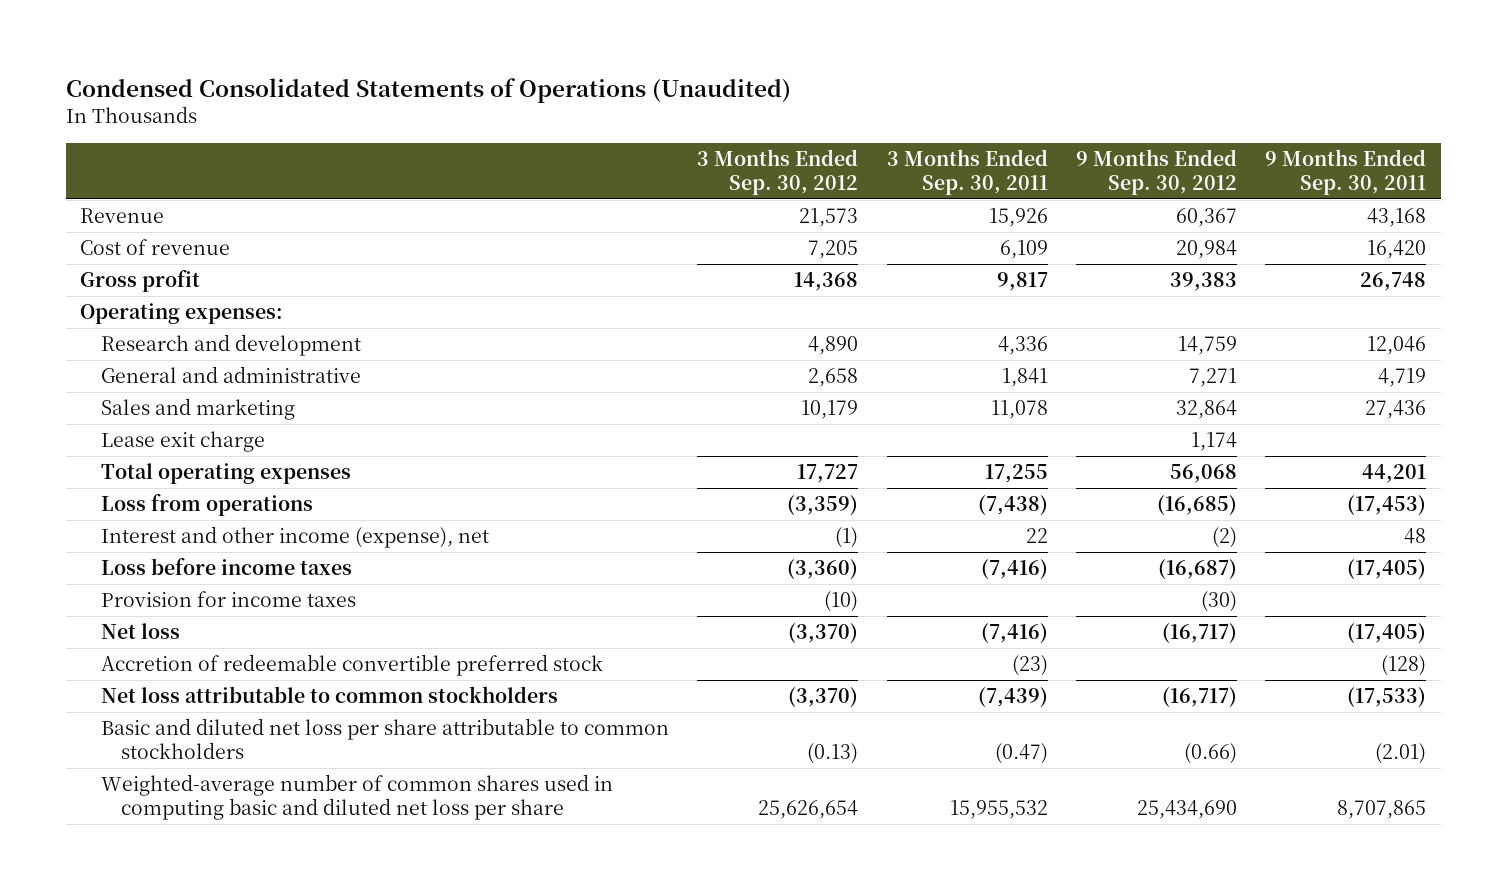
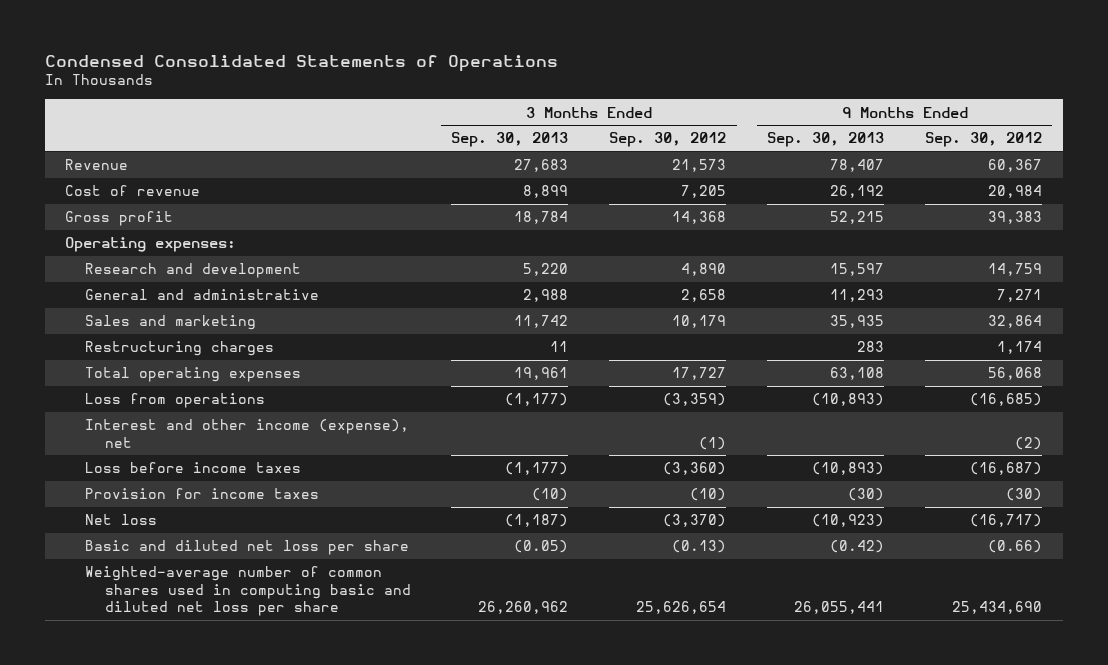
[66,77,792,103] Condensed Consolidated Statements of Operations (Unaudited) -> [44,54,558,72] Condensed Consolidated Statements of Operations
[886,148,1048,196] 3 Months Ended Sep. 30, 2011 -> none
[1265,148,1427,196] 9 Months Ended Sep. 30, 2011 -> none
none -> [451,132,569,148] Sep. 30, 2013
none -> [767,132,885,148] Sep. 30, 2013
[100,431,265,453] Lease exit charge -> [85,341,275,357] Restructuring charges
[100,654,603,677] Accretion of redeemable convertible preferred stock -> none
[100,686,558,704] Net loss attributable to common stockholders -> none
[100,718,669,760] Basic and diluted net loss per share attributable to common stockholders -> [85,540,410,556] Basic and diluted net loss per share

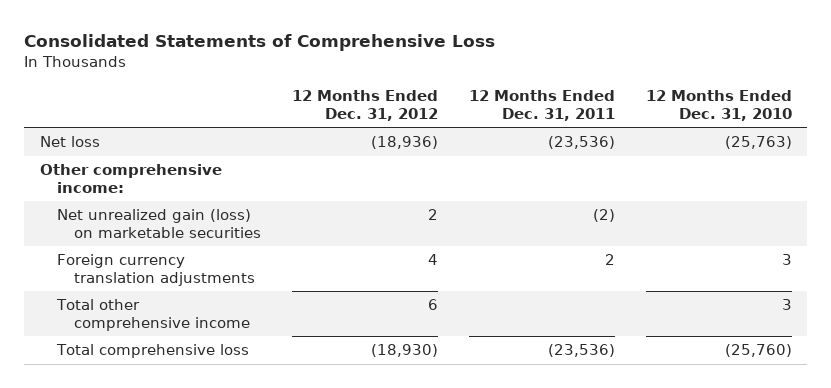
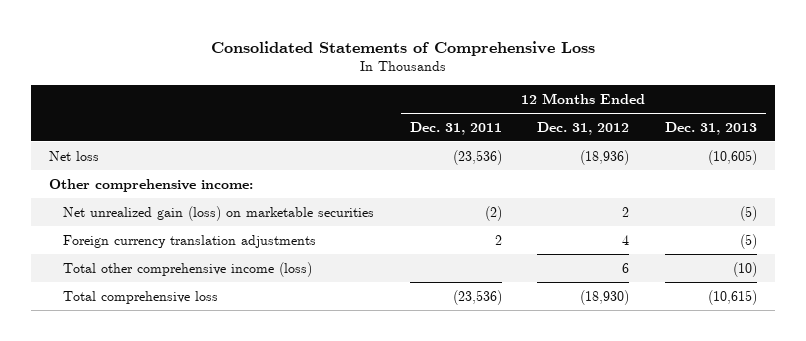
[645,90,792,121] 12 Months Ended Dec. 31, 2010 -> none
none -> [664,121,757,135] Dec. 31, 2013
[55,299,251,331] Total other comprehensive income -> [62,261,312,277] Total other comprehensive income (loss)

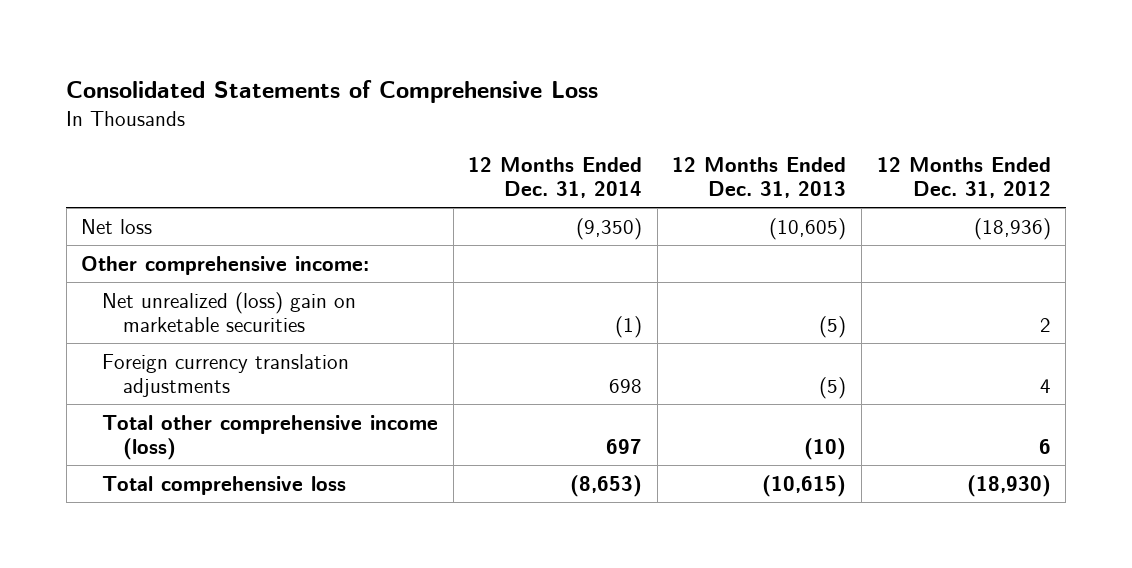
[409,121,502,135] Dec. 31, 2011 -> none
none -> [468,157,643,199] 12 Months Ended Dec. 31, 2014
[62,205,374,221] Net unrealized gain (loss) on marketable securities -> [101,291,356,332] Net unrealized (loss) gain on marketable securities

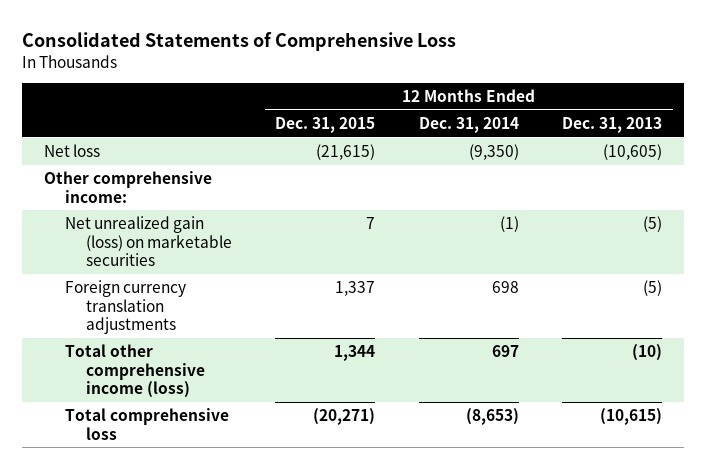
[876,157,1051,199] 12 Months Ended Dec. 31, 2012 -> none
none -> [275,117,376,134] Dec. 31, 2015
[101,291,356,332] Net unrealized (loss) gain on marketable securities -> [65,216,233,267] Net unrealized gain (loss) on marketable securities

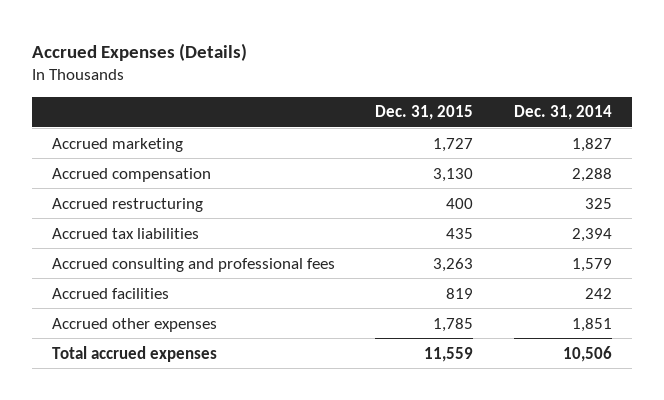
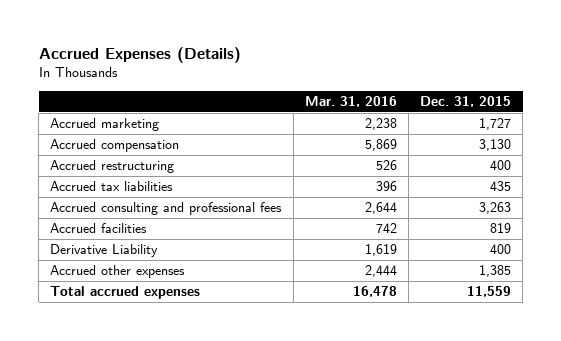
[513,105,612,121] Dec. 31, 2014 -> none
none -> [304,95,397,107] Mar. 31, 2016
none -> [50,244,159,258] Derivative Liability
[433,317,474,332] 1,785 -> [478,265,511,278] 1,385

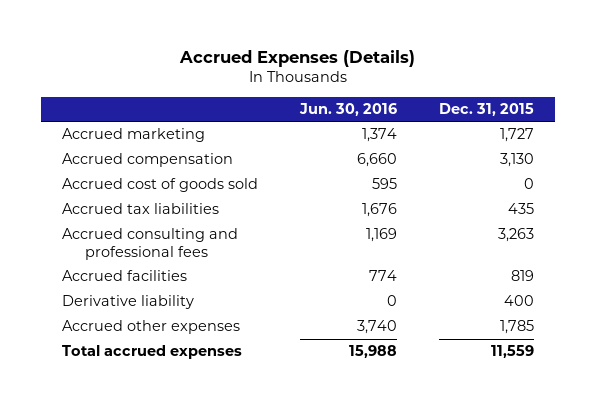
[304,95,397,107] Mar. 31, 2016 -> none
none -> [299,102,398,116] Jun. 30, 2016
[50,160,175,174] Accrued restructuring -> none
none -> [61,178,258,193] Accrued cost of goods sold
[50,244,159,258] Derivative Liability -> [61,295,194,310] Derivative liability
[478,265,511,278] 1,385 -> [500,320,535,335] 1,785

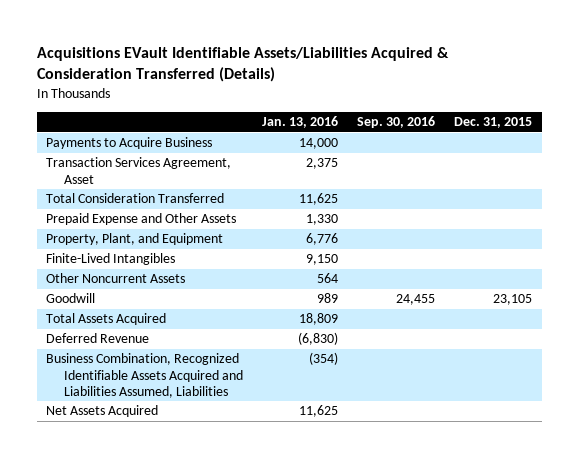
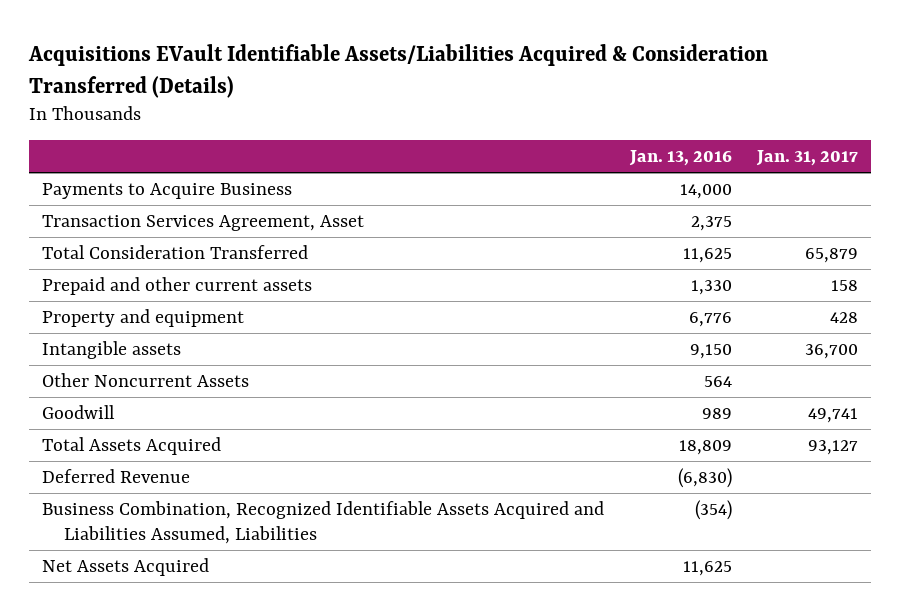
[357,116,436,129] Sep. 30, 2016 -> none
[454,117,533,129] Dec. 31, 2015 -> none
none -> [756,150,859,167] Jan. 31, 2017
[46,213,237,226] Prepaid Expense and Other Assets -> [42,276,313,295] Prepaid and other current assets
[46,233,224,246] Property, Plant, and Equipment -> [42,308,245,327] Property and equipment
[46,253,176,266] Finite-Lived Intangibles -> [42,340,182,359] Intangible assets

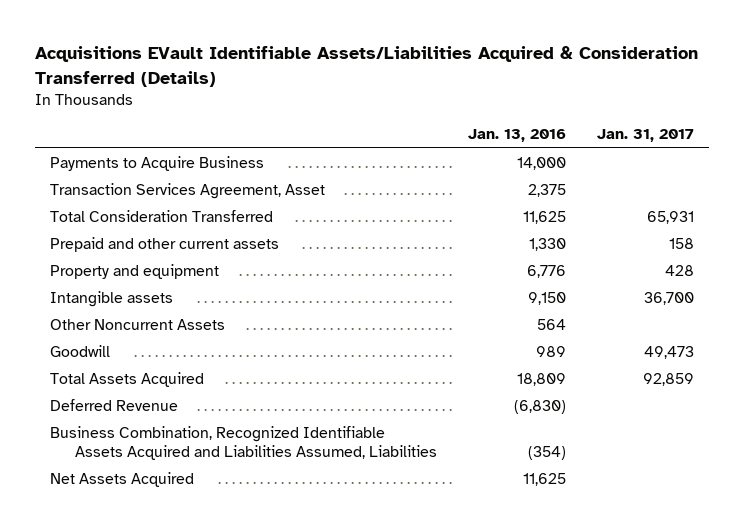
[805,247,859,263] 65,879 -> [646,210,694,224] 65,931
[808,407,859,423] 49,741 -> [643,345,694,359] 49,473
[808,439,859,455] 93,127 -> [642,372,694,386] 92,859

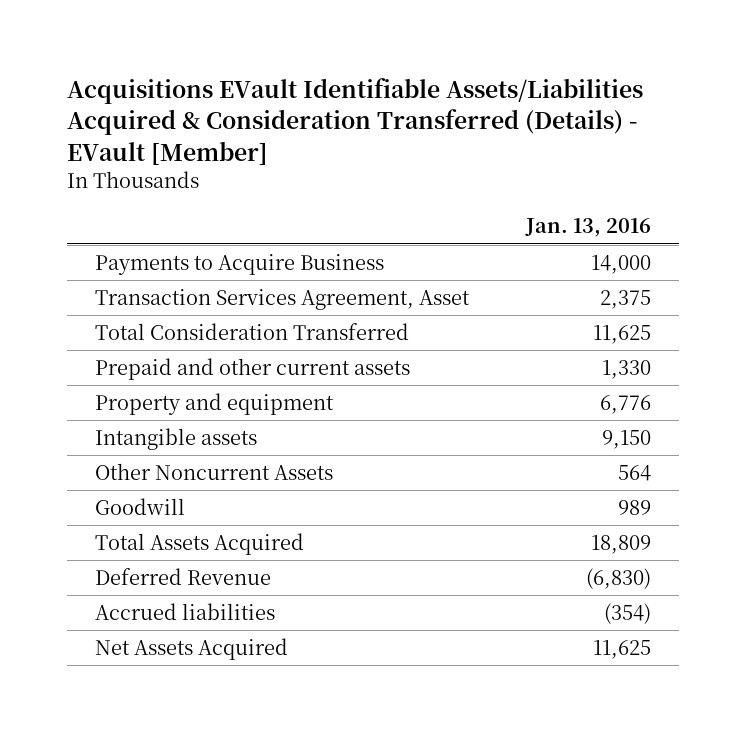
[34,46,698,87] Acquisitions EVault Identifiable Assets/Liabilities Acquired & Consideration Transferred (Details) -> [66,77,643,165] Acquisitions EVault Identifiable Assets/Liabilities Acquired & Consideration Transferred (Details) - EVault [Member]
[596,129,694,143] Jan. 31, 2017 -> none
[50,425,438,460] Business Combination, Recognized Identifiable Assets Acquired and Liabilities Assumed, Liabilities -> [94,603,275,621] Accrued liabilities

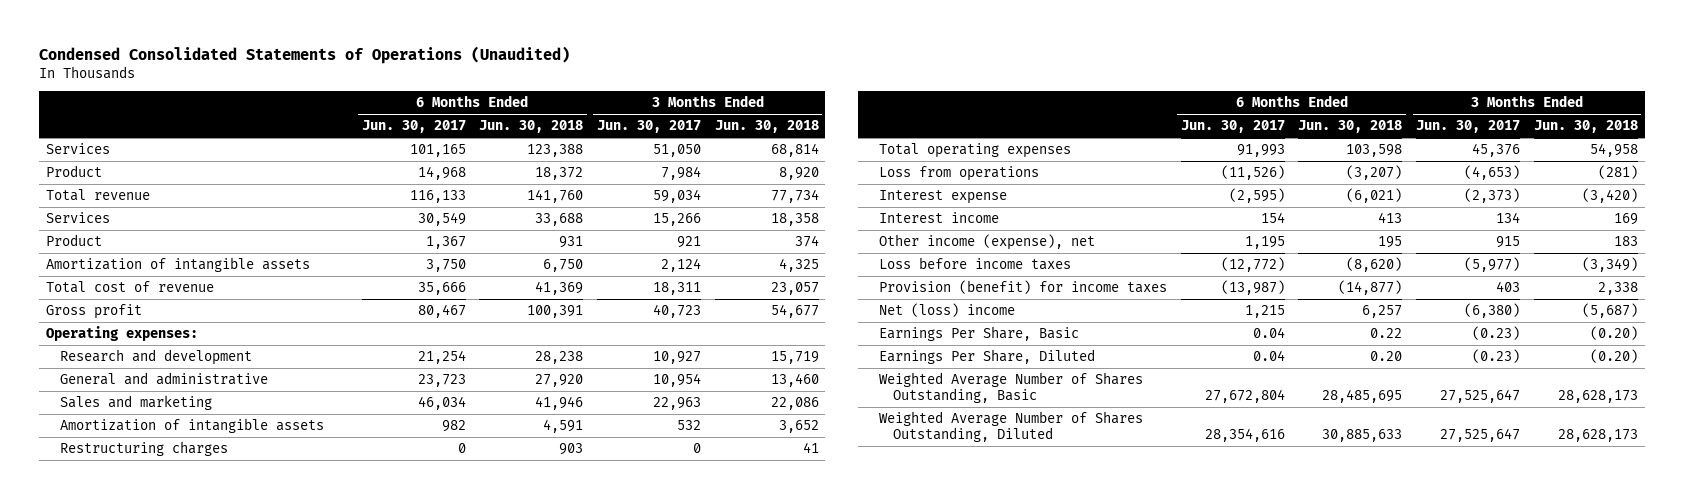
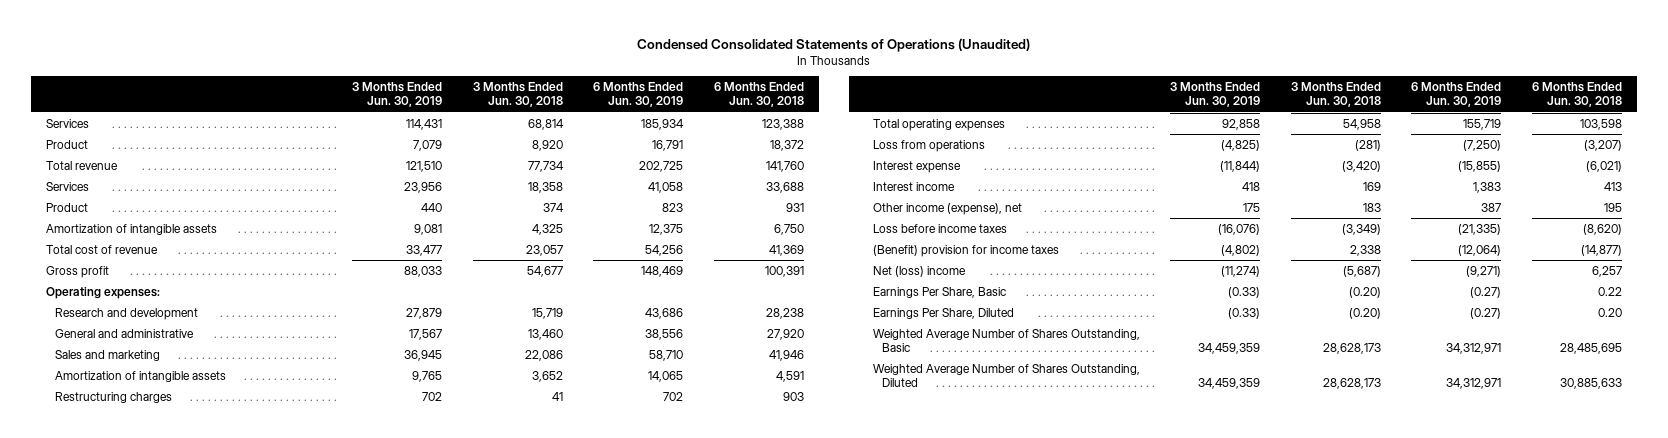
[361,120,466,134] Jun. 30, 2017 -> none
[596,120,701,134] Jun. 30, 2017 -> none
none -> [352,82,443,108] 3 Months Ended Jun. 30, 2019
none -> [593,82,684,108] 6 Months Ended Jun. 30, 2019
[879,280,1168,295] Provision (benefit) for income taxes -> [872,244,1059,257] (Benefit) provision for income taxes

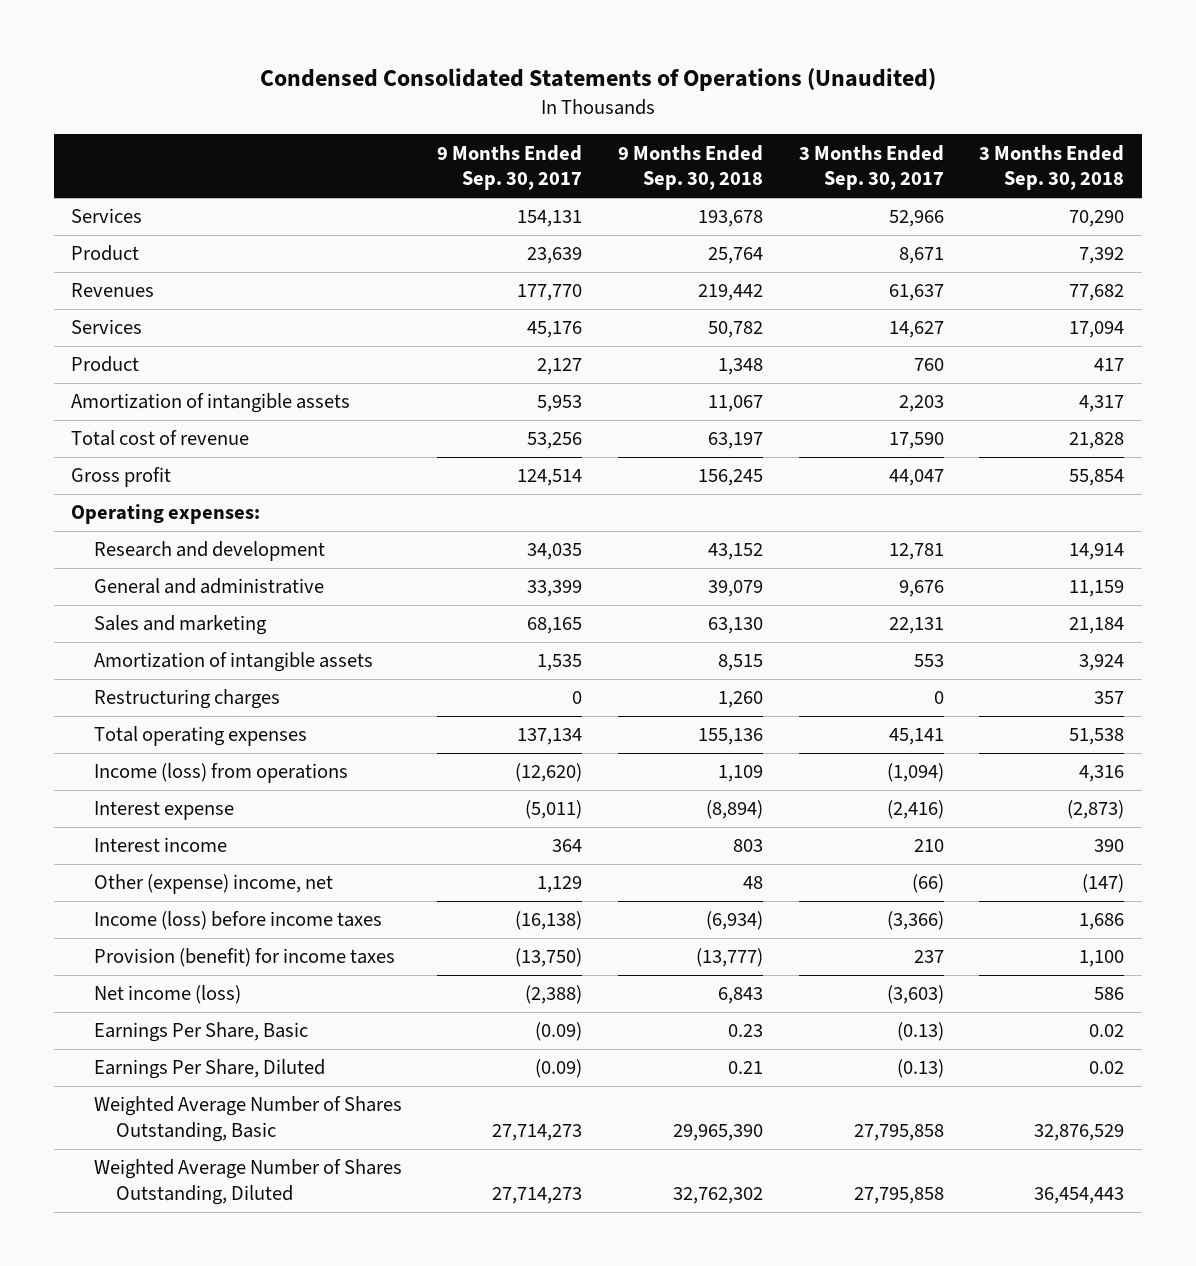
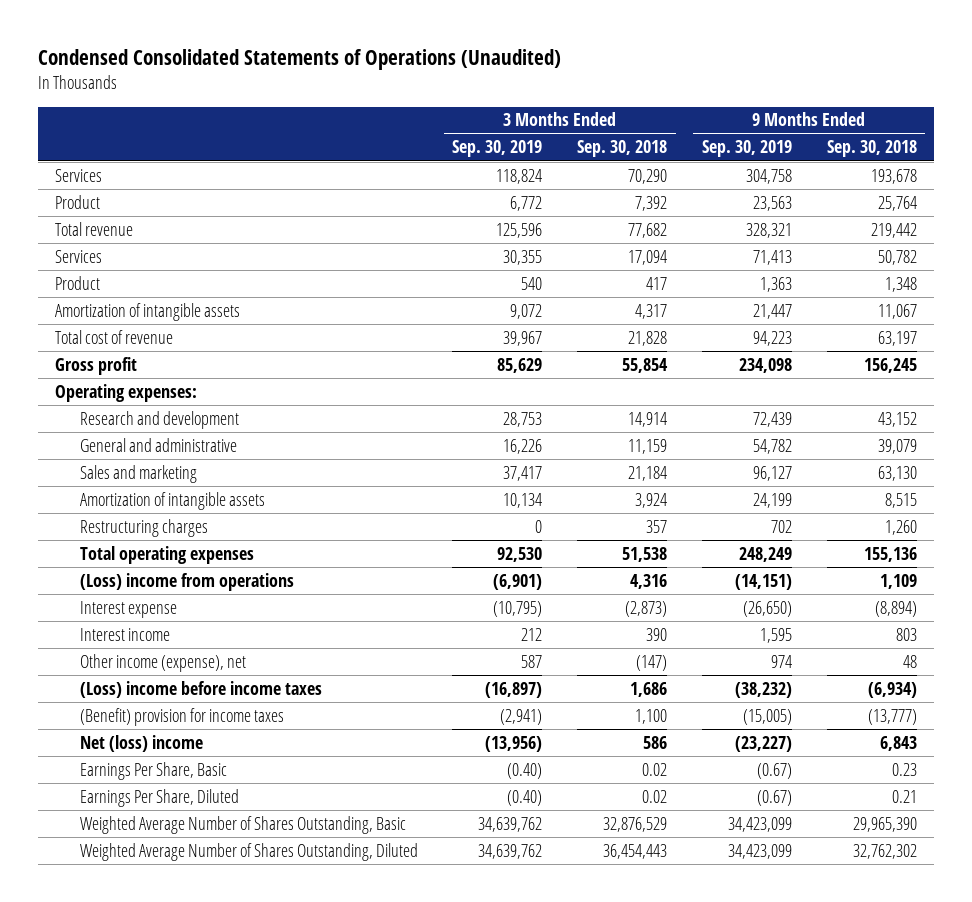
[437,144,583,191] 9 Months Ended Sep. 30, 2017 -> none
[798,144,944,191] 3 Months Ended Sep. 30, 2017 -> none
none -> [452,140,543,158] Sep. 30, 2019
none -> [701,140,792,158] Sep. 30, 2019
[71,283,155,298] Revenues -> [54,221,133,236] Total revenue
[93,763,348,784] Income (loss) from operations -> [79,572,294,591] (Loss) income from operations
[93,874,333,895] Other (expense) income, net -> [79,653,246,672] Other income (expense), net
[93,911,382,931] Income (loss) before income taxes -> [79,680,322,698] (Loss) income before income taxes
[93,948,395,968] Provision (benefit) for income taxes -> [79,707,284,726] (Benefit) provision for income taxes
[93,985,241,1005] Net income (loss) -> [79,734,203,752] Net (loss) income

